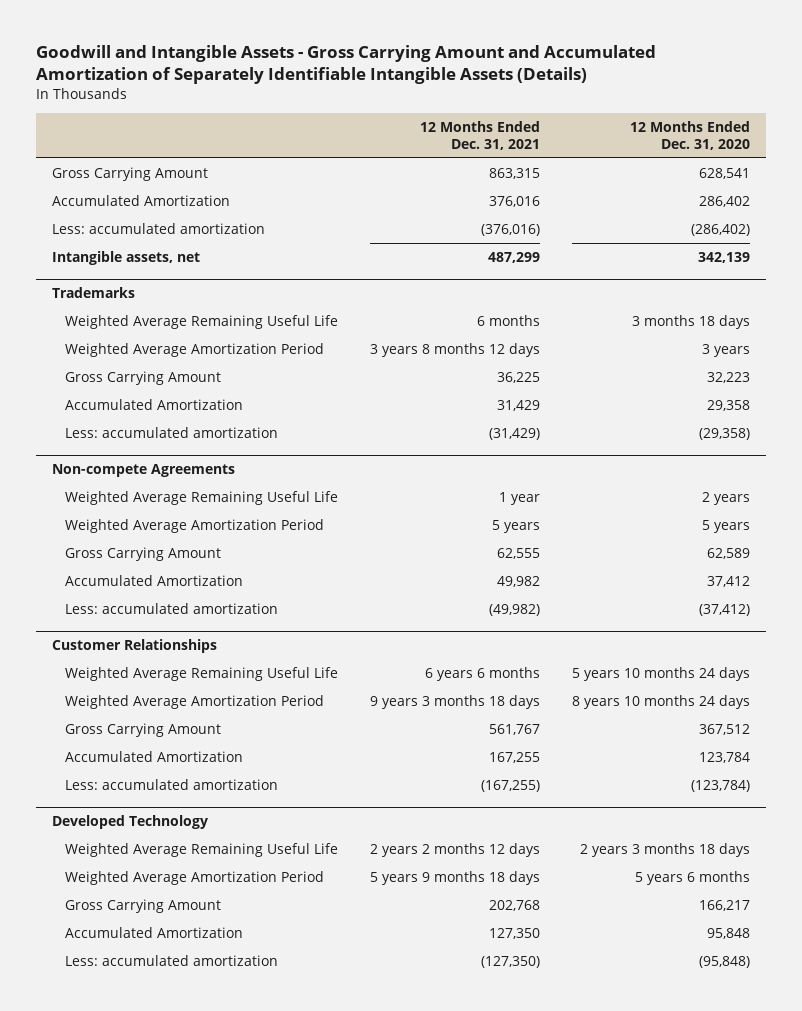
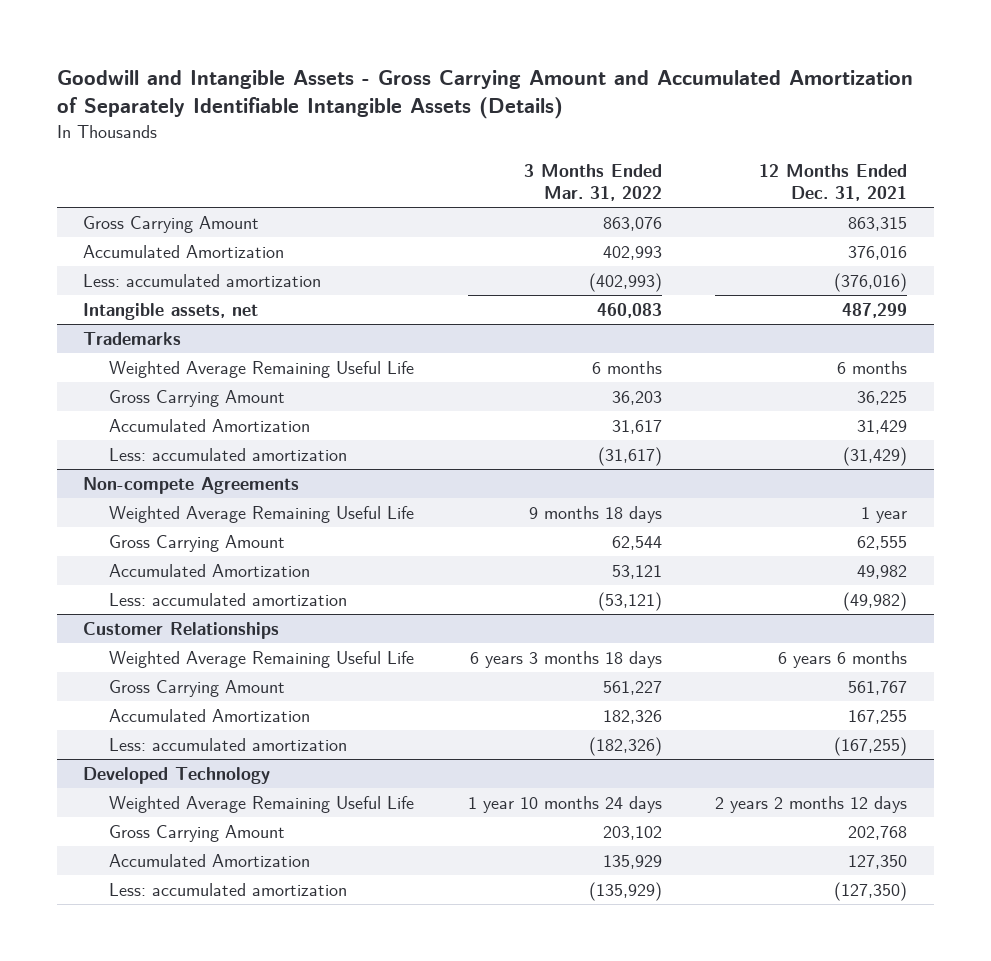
[629,121,750,150] 12 Months Ended Dec. 31, 2020 -> none
none -> [523,164,662,202] 3 Months Ended Mar. 31, 2022
[64,343,324,358] Weighted Average Amortization Period -> none
[64,519,324,534] Weighted Average Amortization Period -> none
[64,695,324,710] Weighted Average Amortization Period -> none
[64,871,324,886] Weighted Average Amortization Period -> none

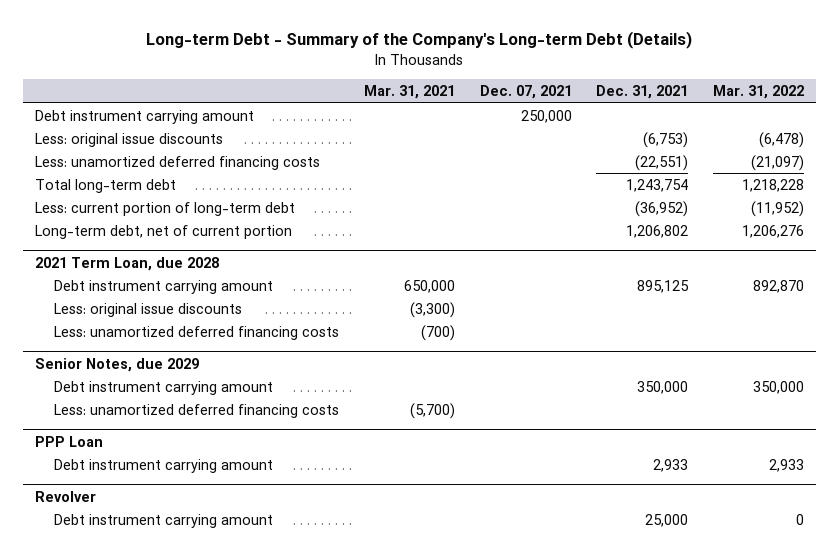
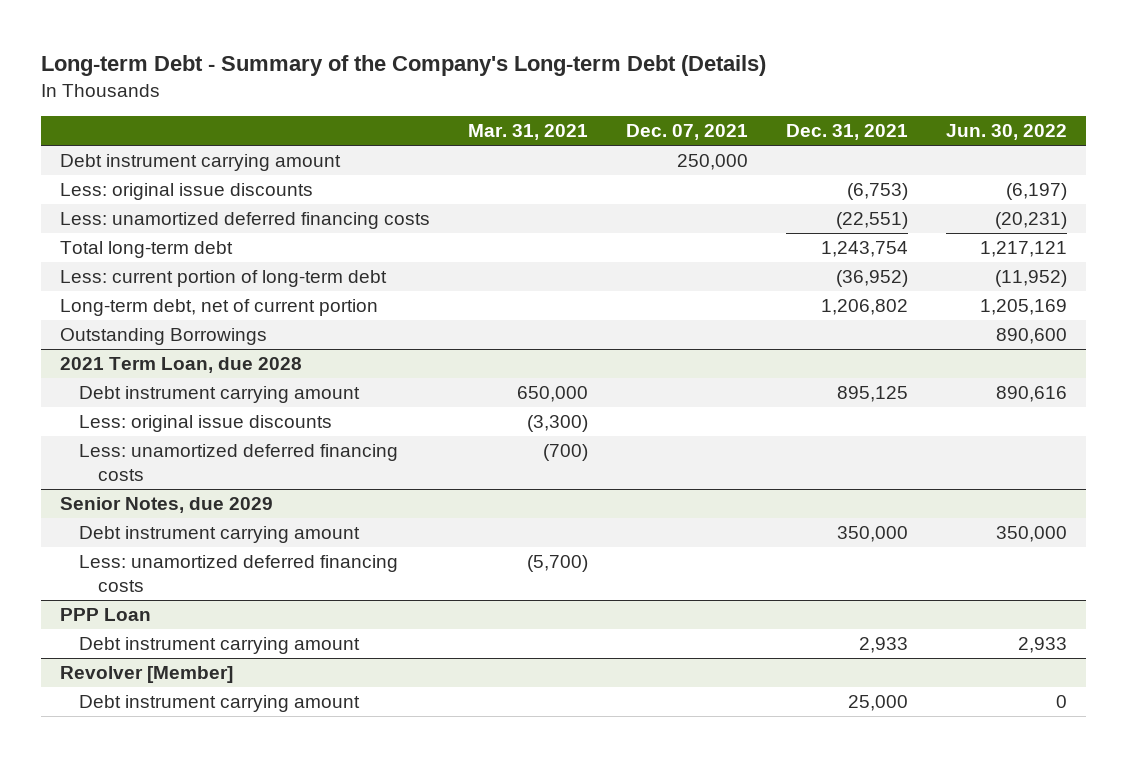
[712,85,804,100] Mar. 31, 2022 -> none
none -> [946,124,1068,141] Jun. 30, 2022
none -> [60,328,268,346] Outstanding Borrowings
[35,490,97,502] Revolver -> [60,666,234,684] Revolver [Member]

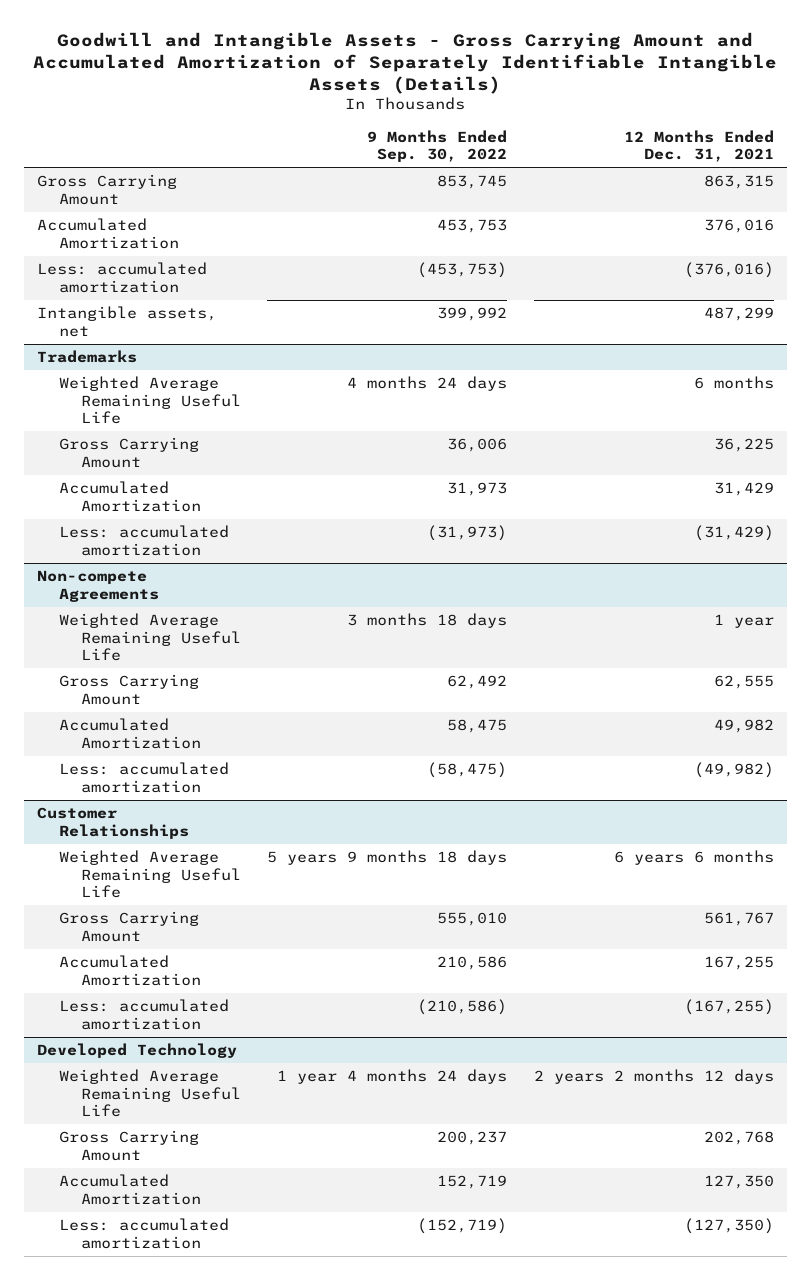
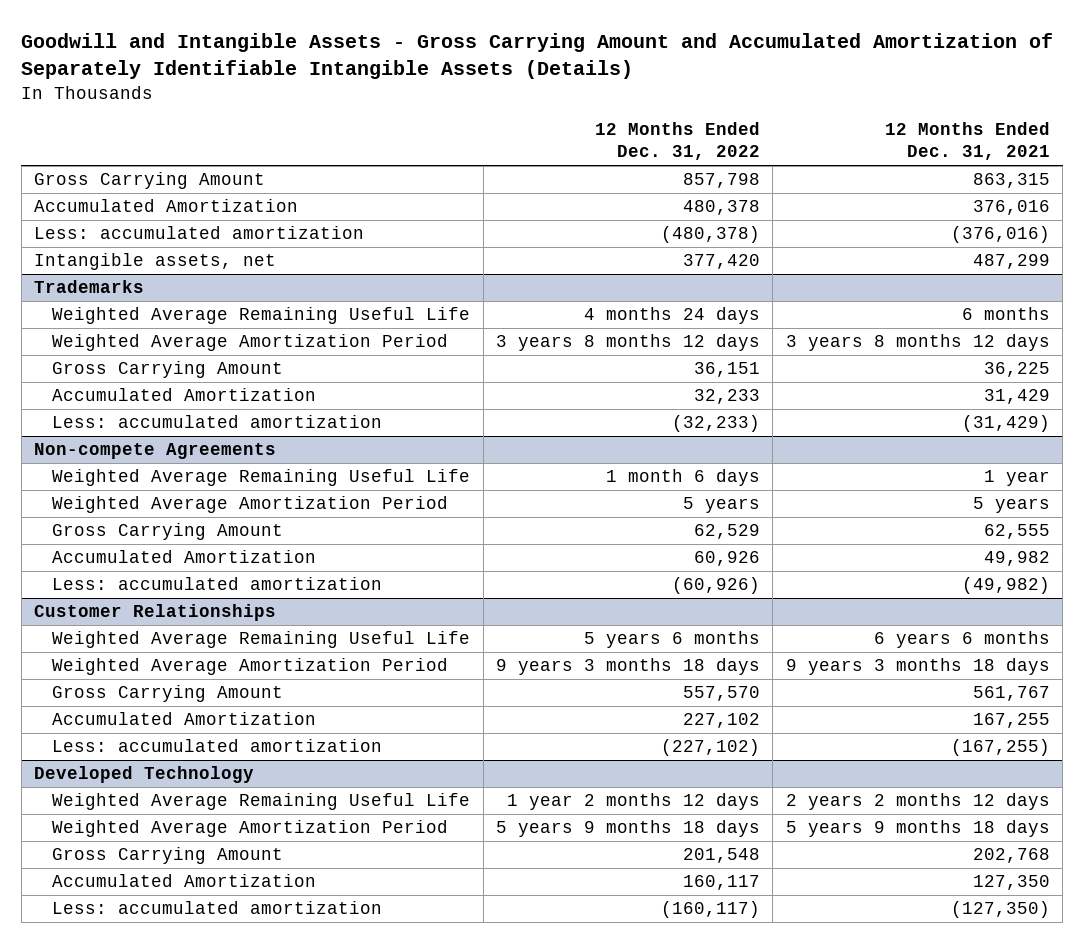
[367,129,508,163] 9 Months Ended Sep. 30, 2022 -> none
none -> [595,122,761,161] 12 Months Ended Dec. 31, 2022
none -> [52,334,449,352] Weighted Average Amortization Period
none -> [52,496,449,514] Weighted Average Amortization Period
none -> [52,658,449,676] Weighted Average Amortization Period
none -> [52,820,449,838] Weighted Average Amortization Period

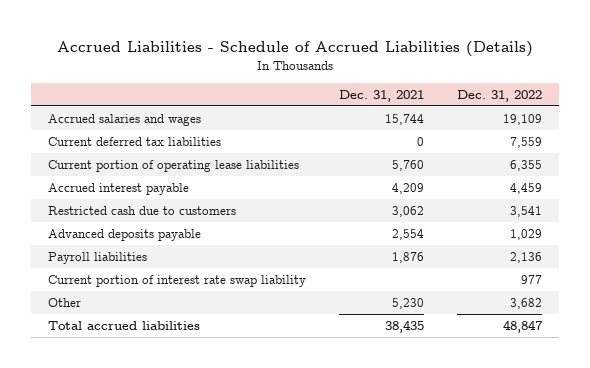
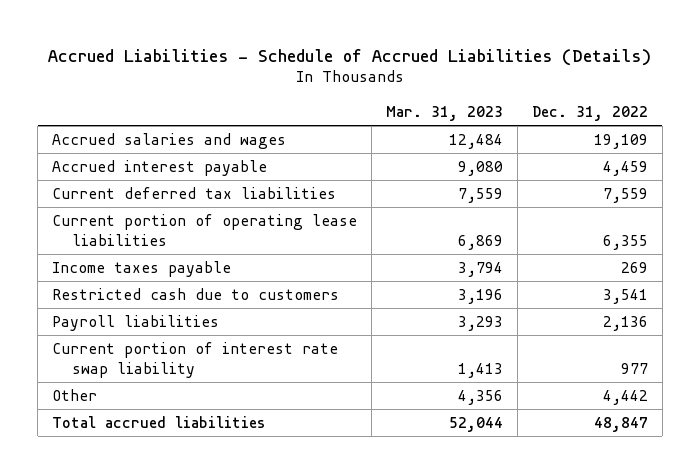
[339,90,425,103] Dec. 31, 2021 -> none
none -> [385,105,503,121] Mar. 31, 2023
[48,182,190,195] Accrued interest payable -> [52,160,268,177] Accrued interest payable
none -> [52,261,232,278] Income taxes payable
[48,228,202,241] Advanced deposits payable -> none
[510,297,543,309] 3,682 -> [602,390,648,406] 4,442

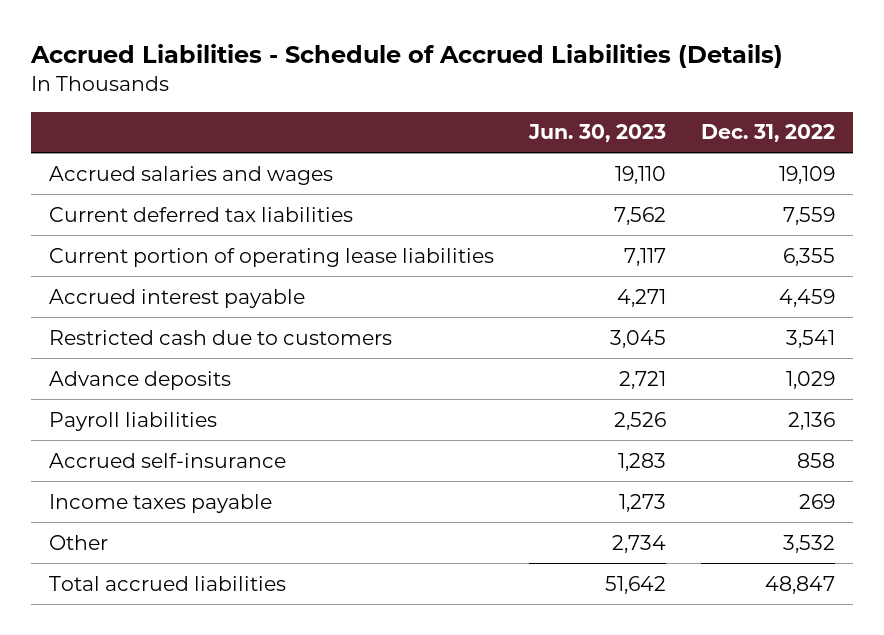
[385,105,503,121] Mar. 31, 2023 -> none
none -> [528,124,667,143] Jun. 30, 2023
[52,160,268,177] Accrued interest payable -> [48,288,305,308] Accrued interest payable
none -> [48,370,231,390] Advance deposits
[52,342,339,378] Current portion of interest rate swap liability -> none
none -> [48,452,286,468] Accrued self-insurance
[52,261,232,278] Income taxes payable -> [48,493,272,513] Income taxes payable
[602,390,648,406] 4,442 -> [783,534,836,553] 3,532

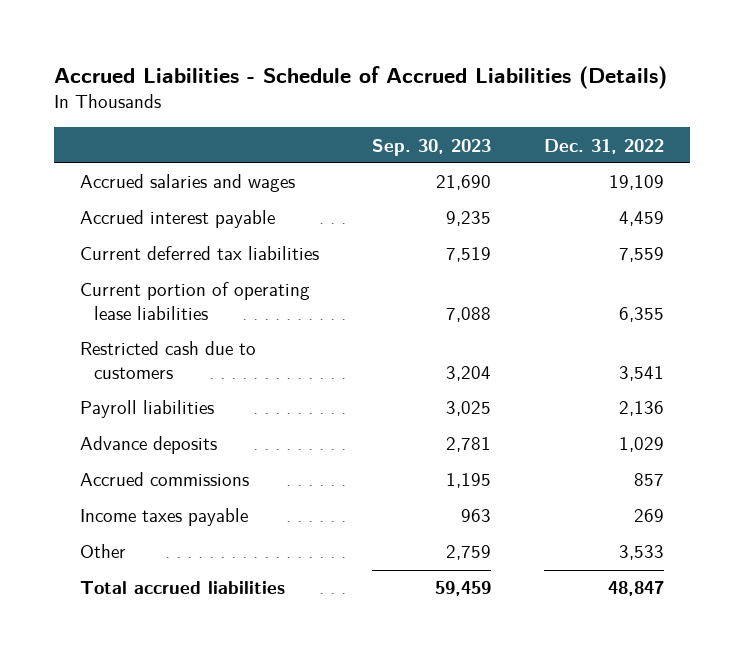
[528,124,667,143] Jun. 30, 2023 -> none
none -> [372,138,492,156] Sep. 30, 2023
[48,288,305,308] Accrued interest payable -> [80,210,276,229] Accrued interest payable
[48,452,286,468] Accrued self-insurance -> none
[48,370,231,390] Advance deposits -> [80,436,218,455] Advance deposits
none -> [80,472,250,487] Accrued commissions
[783,534,836,553] 3,532 -> [618,545,664,561] 3,533

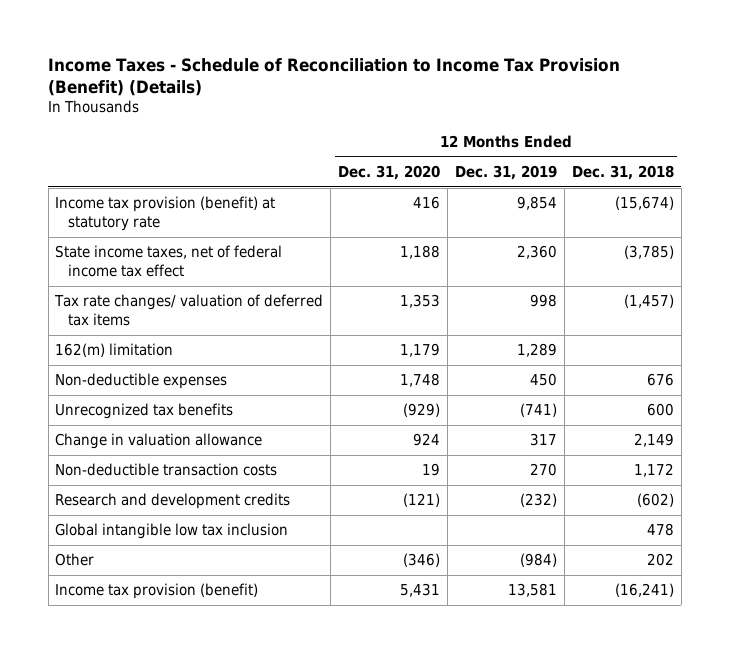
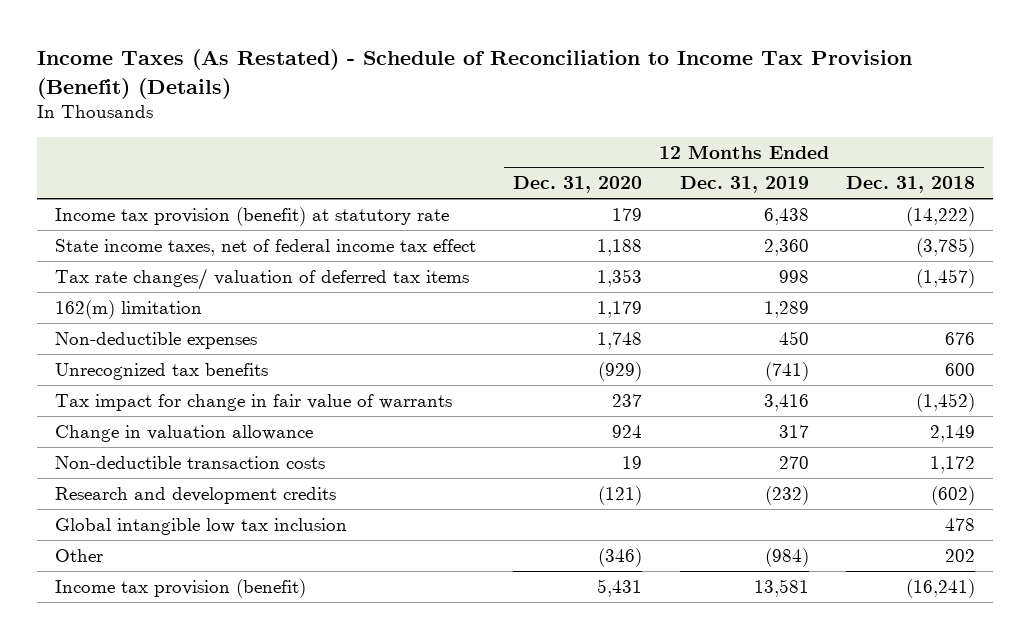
[48,57,621,96] Income Taxes - Schedule of Reconciliation to Income Tax Provision (Benefit) (Details) -> [36,49,912,99] Income Taxes (As Restated) - Schedule of Reconciliation to Income Tax Provision (Benefit) (Details)
[413,196,441,210] 416 -> [612,207,643,221] 179
[517,196,558,211] 9,854 -> [763,207,809,225] 6,438
[614,196,674,211] (15,674) -> [905,206,975,226] (14,222)
none -> [55,393,453,411] Tax impact for change in fair value of warrants

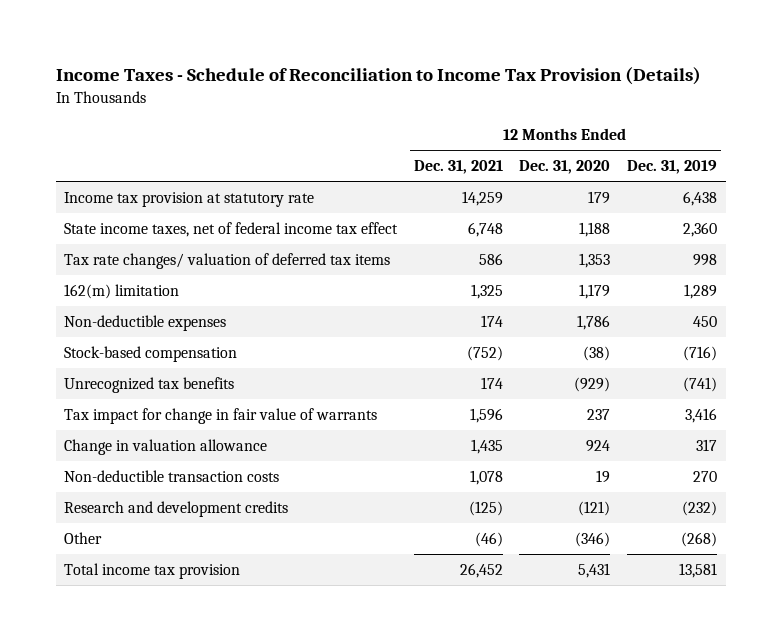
[36,49,912,99] Income Taxes (As Restated) - Schedule of Reconciliation to Income Tax Provision (Benefit) (Details) -> [55,66,701,85] Income Taxes - Schedule of Reconciliation to Income Tax Provision (Details)
[845,176,975,194] Dec. 31, 2018 -> none
none -> [413,160,503,175] Dec. 31, 2021
[55,206,450,226] Income tax provision (benefit) at statutory rate -> [64,192,315,208] Income tax provision at statutory rate
[597,331,643,349] 1,748 -> [577,315,611,331] 1,786
none -> [64,346,238,363] Stock-based compensation
[55,517,348,535] Global intangible low tax inclusion -> none
[764,547,809,567] (984) -> [681,532,718,548] (268)
[55,578,307,598] Income tax provision (benefit) -> [64,563,241,580] Total income tax provision

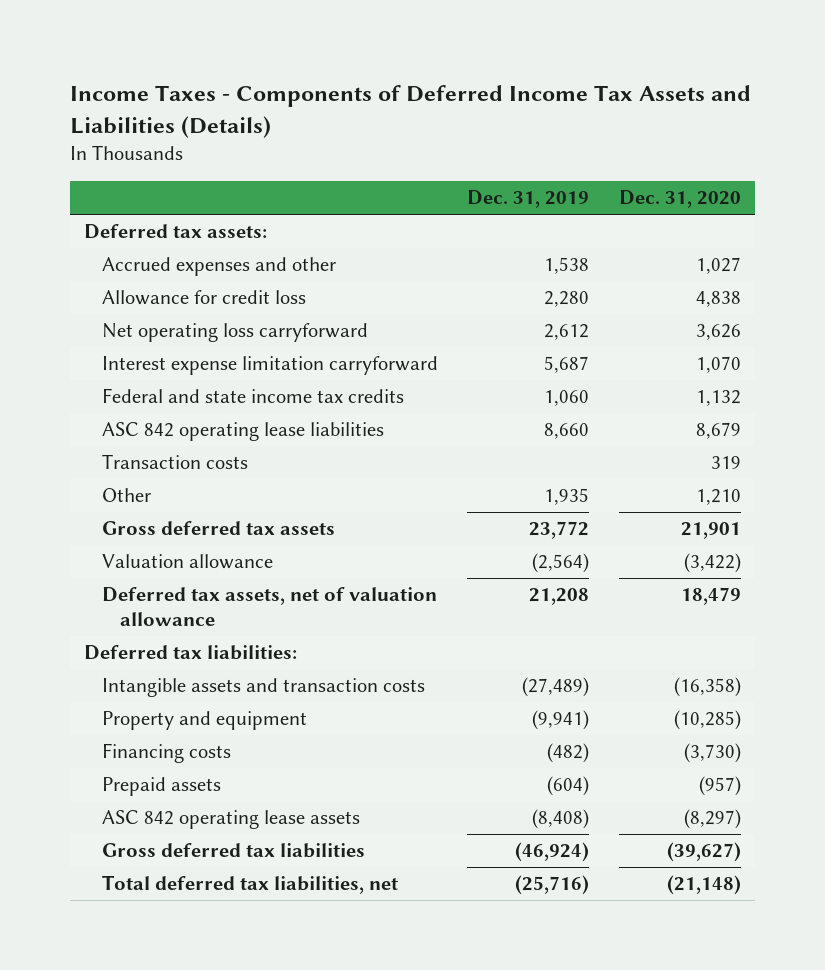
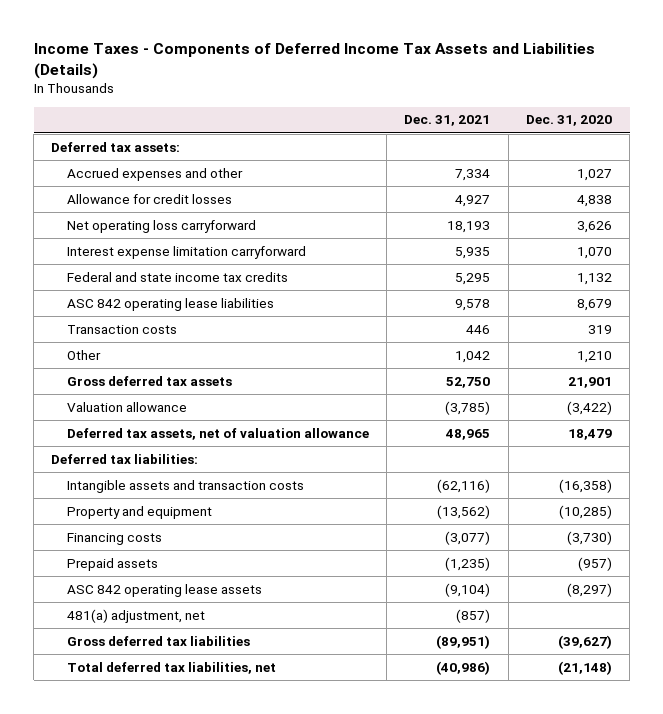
[467,190,590,209] Dec. 31, 2019 -> none
none -> [404,115,491,127] Dec. 31, 2021
[102,290,307,306] Allowance for credit loss -> [66,193,232,204] Allowance for credit losses
none -> [66,608,205,623] 481(a) adjustment, net

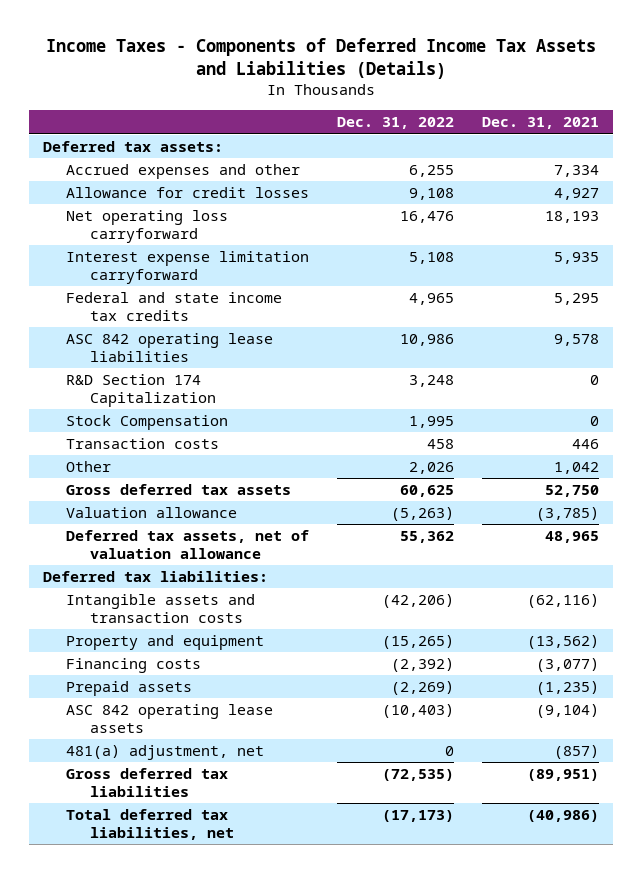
[525,115,612,127] Dec. 31, 2020 -> none
none -> [336,117,454,130] Dec. 31, 2022
none -> [66,374,216,407] R&D Section 174 Capitalization
none -> [66,415,229,431] Stock Compensation

